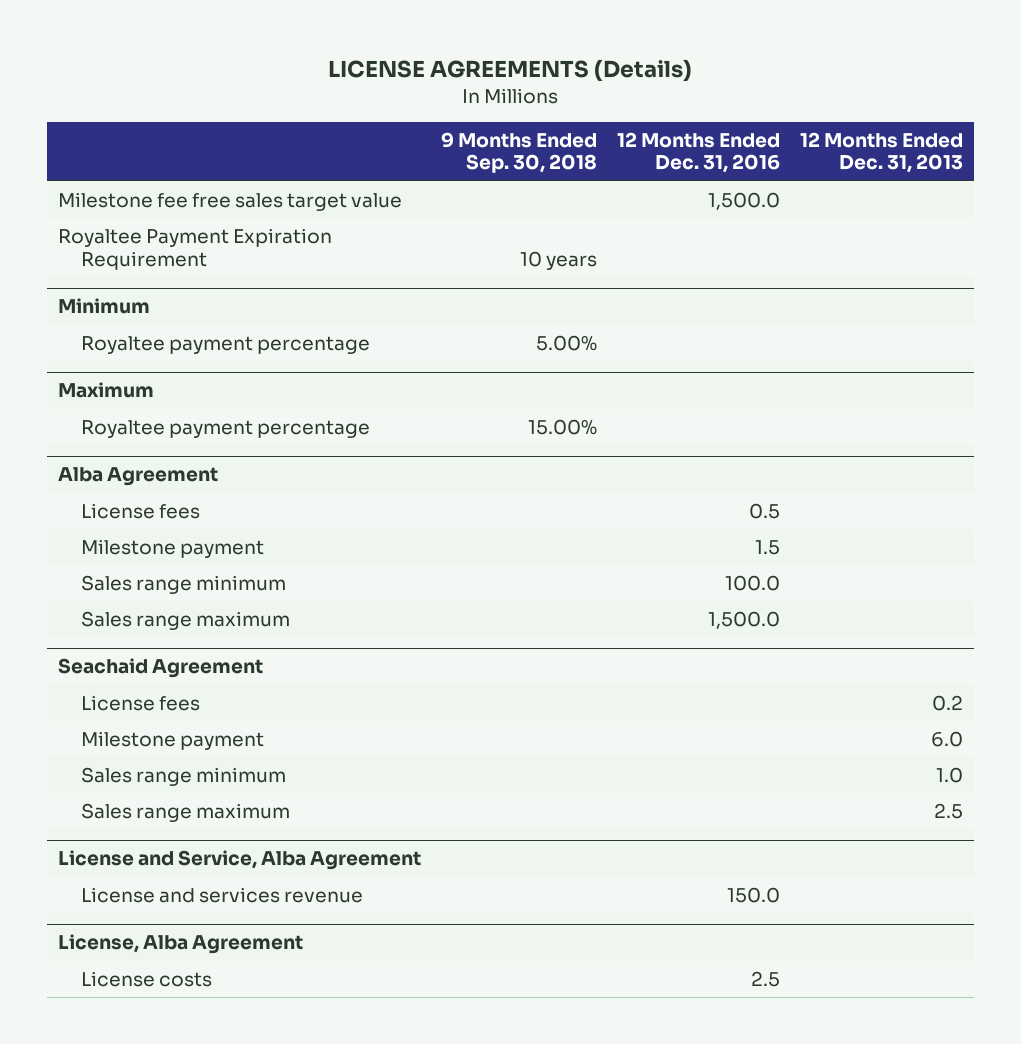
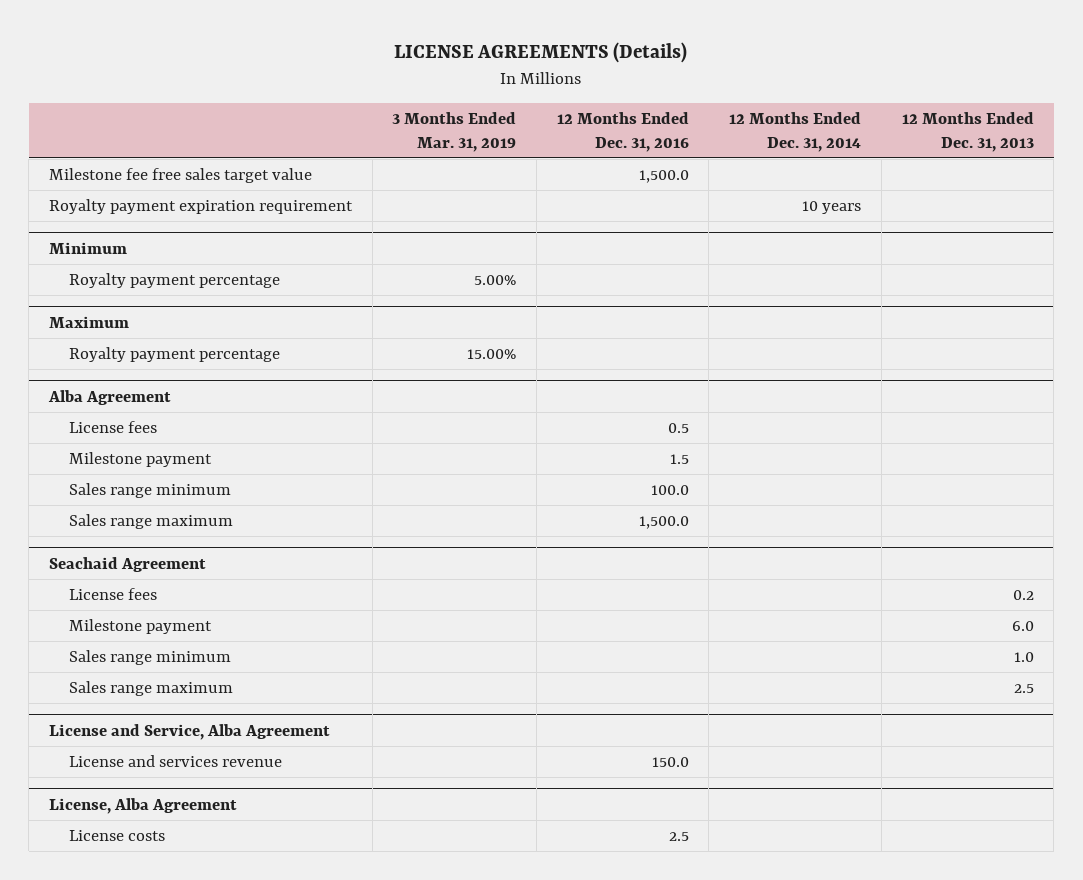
[440,131,597,174] 9 Months Ended Sep. 30, 2018 -> none
none -> [392,111,517,152] 3 Months Ended Mar. 31, 2019
none -> [729,111,862,152] 12 Months Ended Dec. 31, 2014
[57,228,332,270] Royaltee Payment Expiration Requirement -> [49,198,354,214] Royalty payment expiration requirement
[81,336,371,355] Royaltee payment percentage -> [69,272,281,288] Royalty payment percentage
[81,420,371,439] Royaltee payment percentage -> [69,346,281,362] Royalty payment percentage

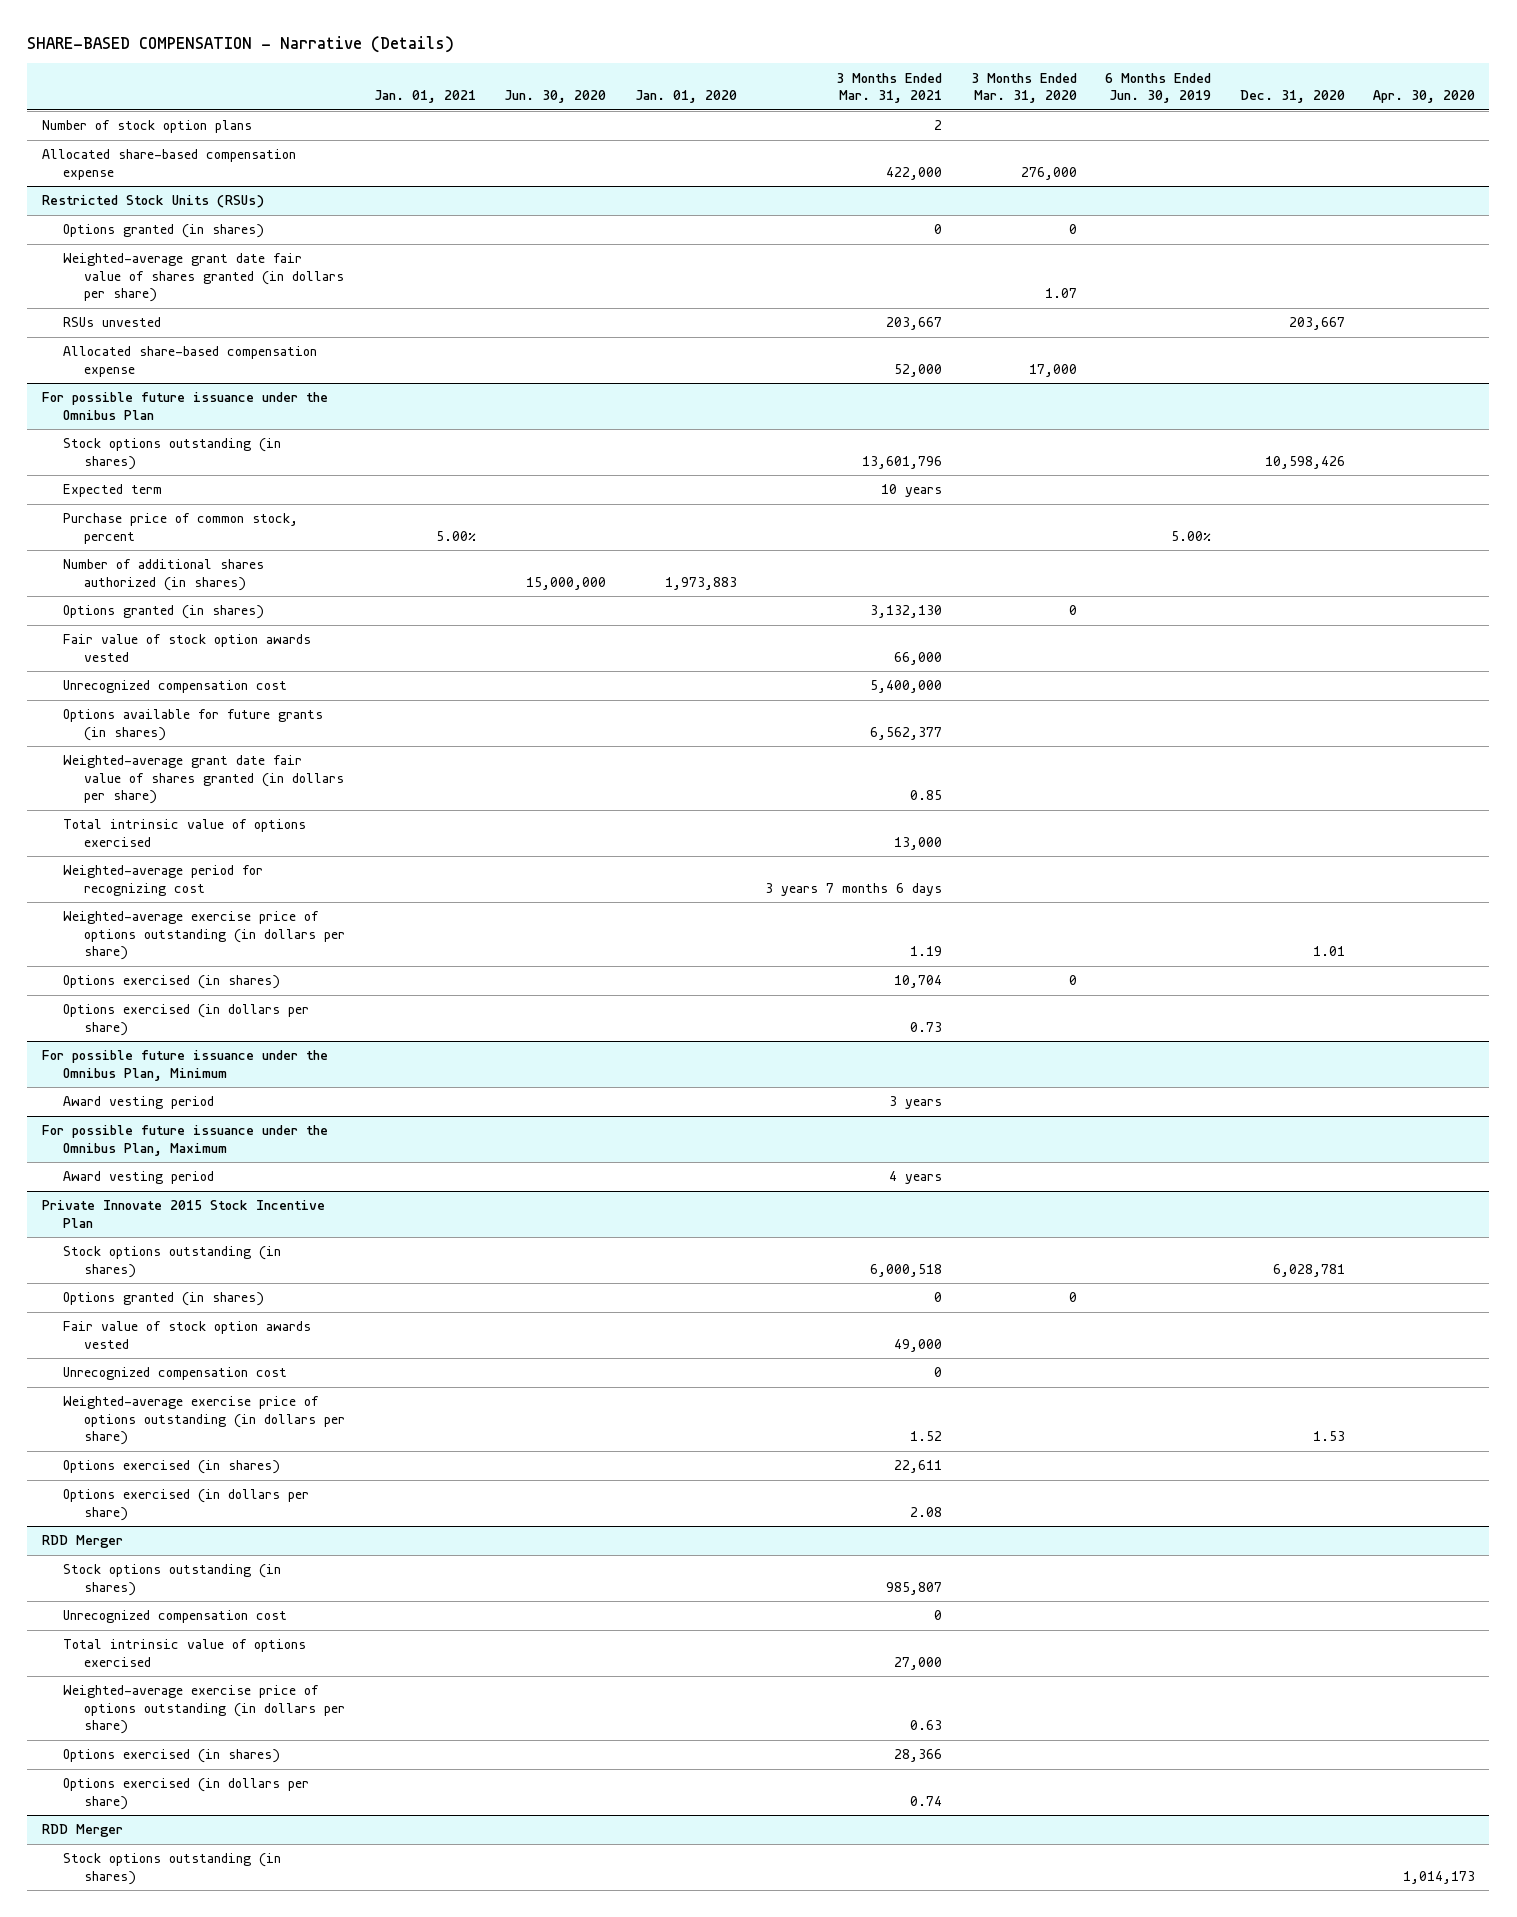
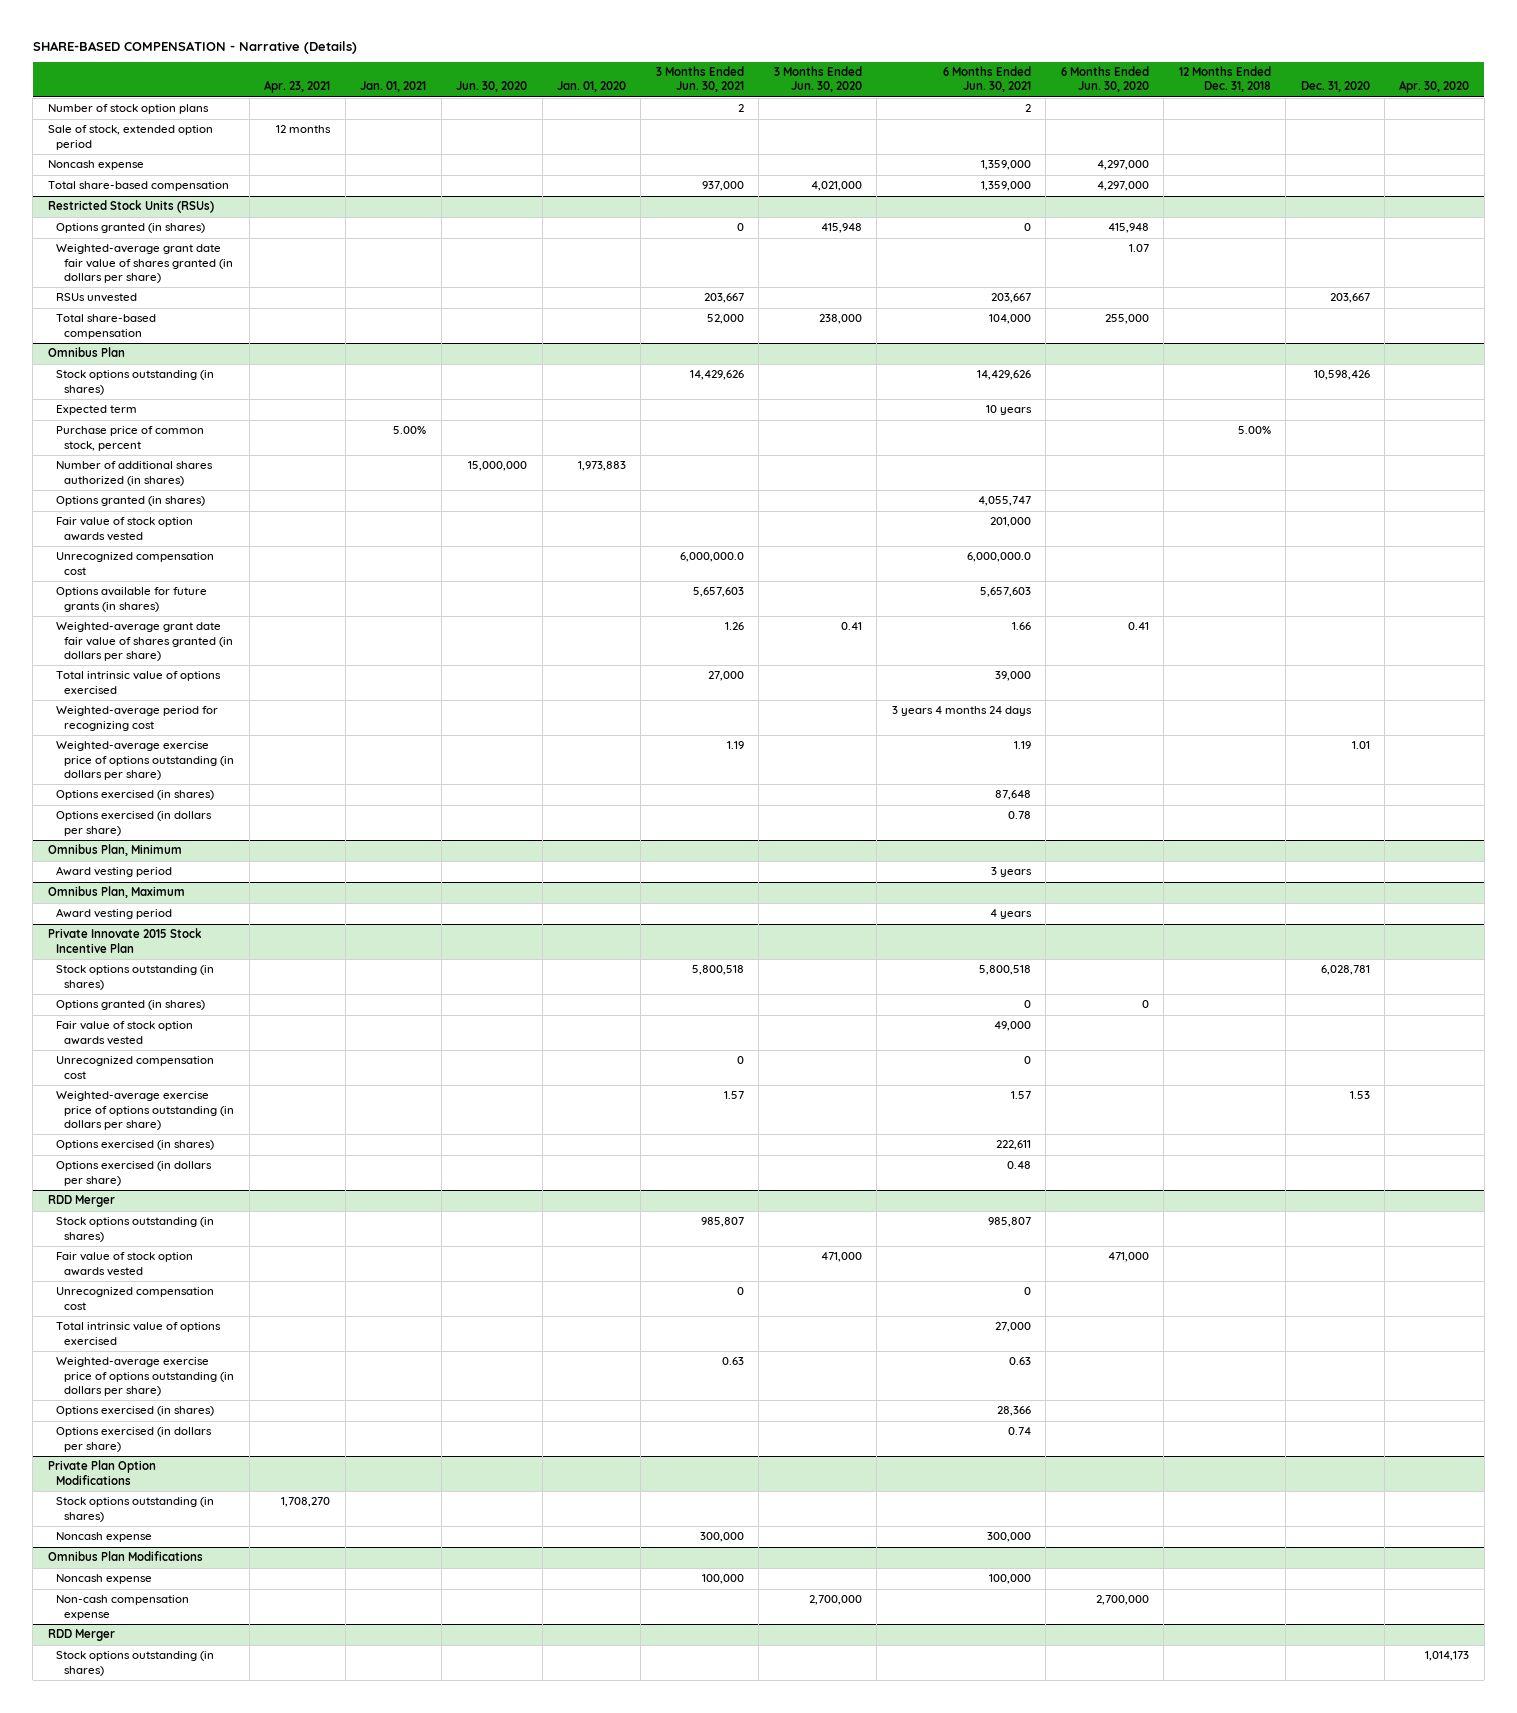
[836,72,943,104] 3 Months Ended Mar. 31, 2021 -> none
[970,72,1077,104] 3 Months Ended Mar. 31, 2020 -> none
[1105,72,1212,104] 6 Months Ended Jun. 30, 2019 -> none
none -> [264,80,331,94] Apr. 23, 2021
none -> [655,66,744,93] 3 Months Ended Jun. 30, 2021
none -> [773,66,862,93] 3 Months Ended Jun. 30, 2020
none -> [942,66,1031,93] 6 Months Ended Jun. 30, 2021
none -> [1060,66,1149,93] 6 Months Ended Jun. 30, 2020
none -> [1178,66,1271,93] 12 Months Ended Dec. 31, 2018
none -> [47,125,213,150] Sale of stock, extended option period
none -> [47,160,144,171] Noncash expense
[41,149,296,180] Allocated share-based compensation expense -> [47,181,229,192] Total share-based compensation
[62,346,317,377] Allocated share-based compensation expense -> [56,314,157,339] Total share-based compensation
[41,392,328,420] For possible future issuance under the Omnibus Plan -> [47,347,125,358] Omnibus Plan
[41,1050,328,1081] For possible future issuance under the Omnibus Plan, Minimum -> [47,844,182,857] Omnibus Plan, Minimum
[41,1125,328,1156] For possible future issuance under the Omnibus Plan, Maximum -> [47,886,185,899] Omnibus Plan, Maximum
none -> [56,1252,194,1276] Fair value of stock option awards vested
none -> [47,1460,156,1485] Private Plan Option Modifications
none -> [56,1497,215,1522] Stock options outstanding (in shares)
none -> [56,1532,153,1543] Noncash expense
none -> [47,1551,203,1562] Omnibus Plan Modifications
none -> [56,1574,153,1585] Noncash expense
none -> [56,1595,190,1620] Non-cash compensation expense

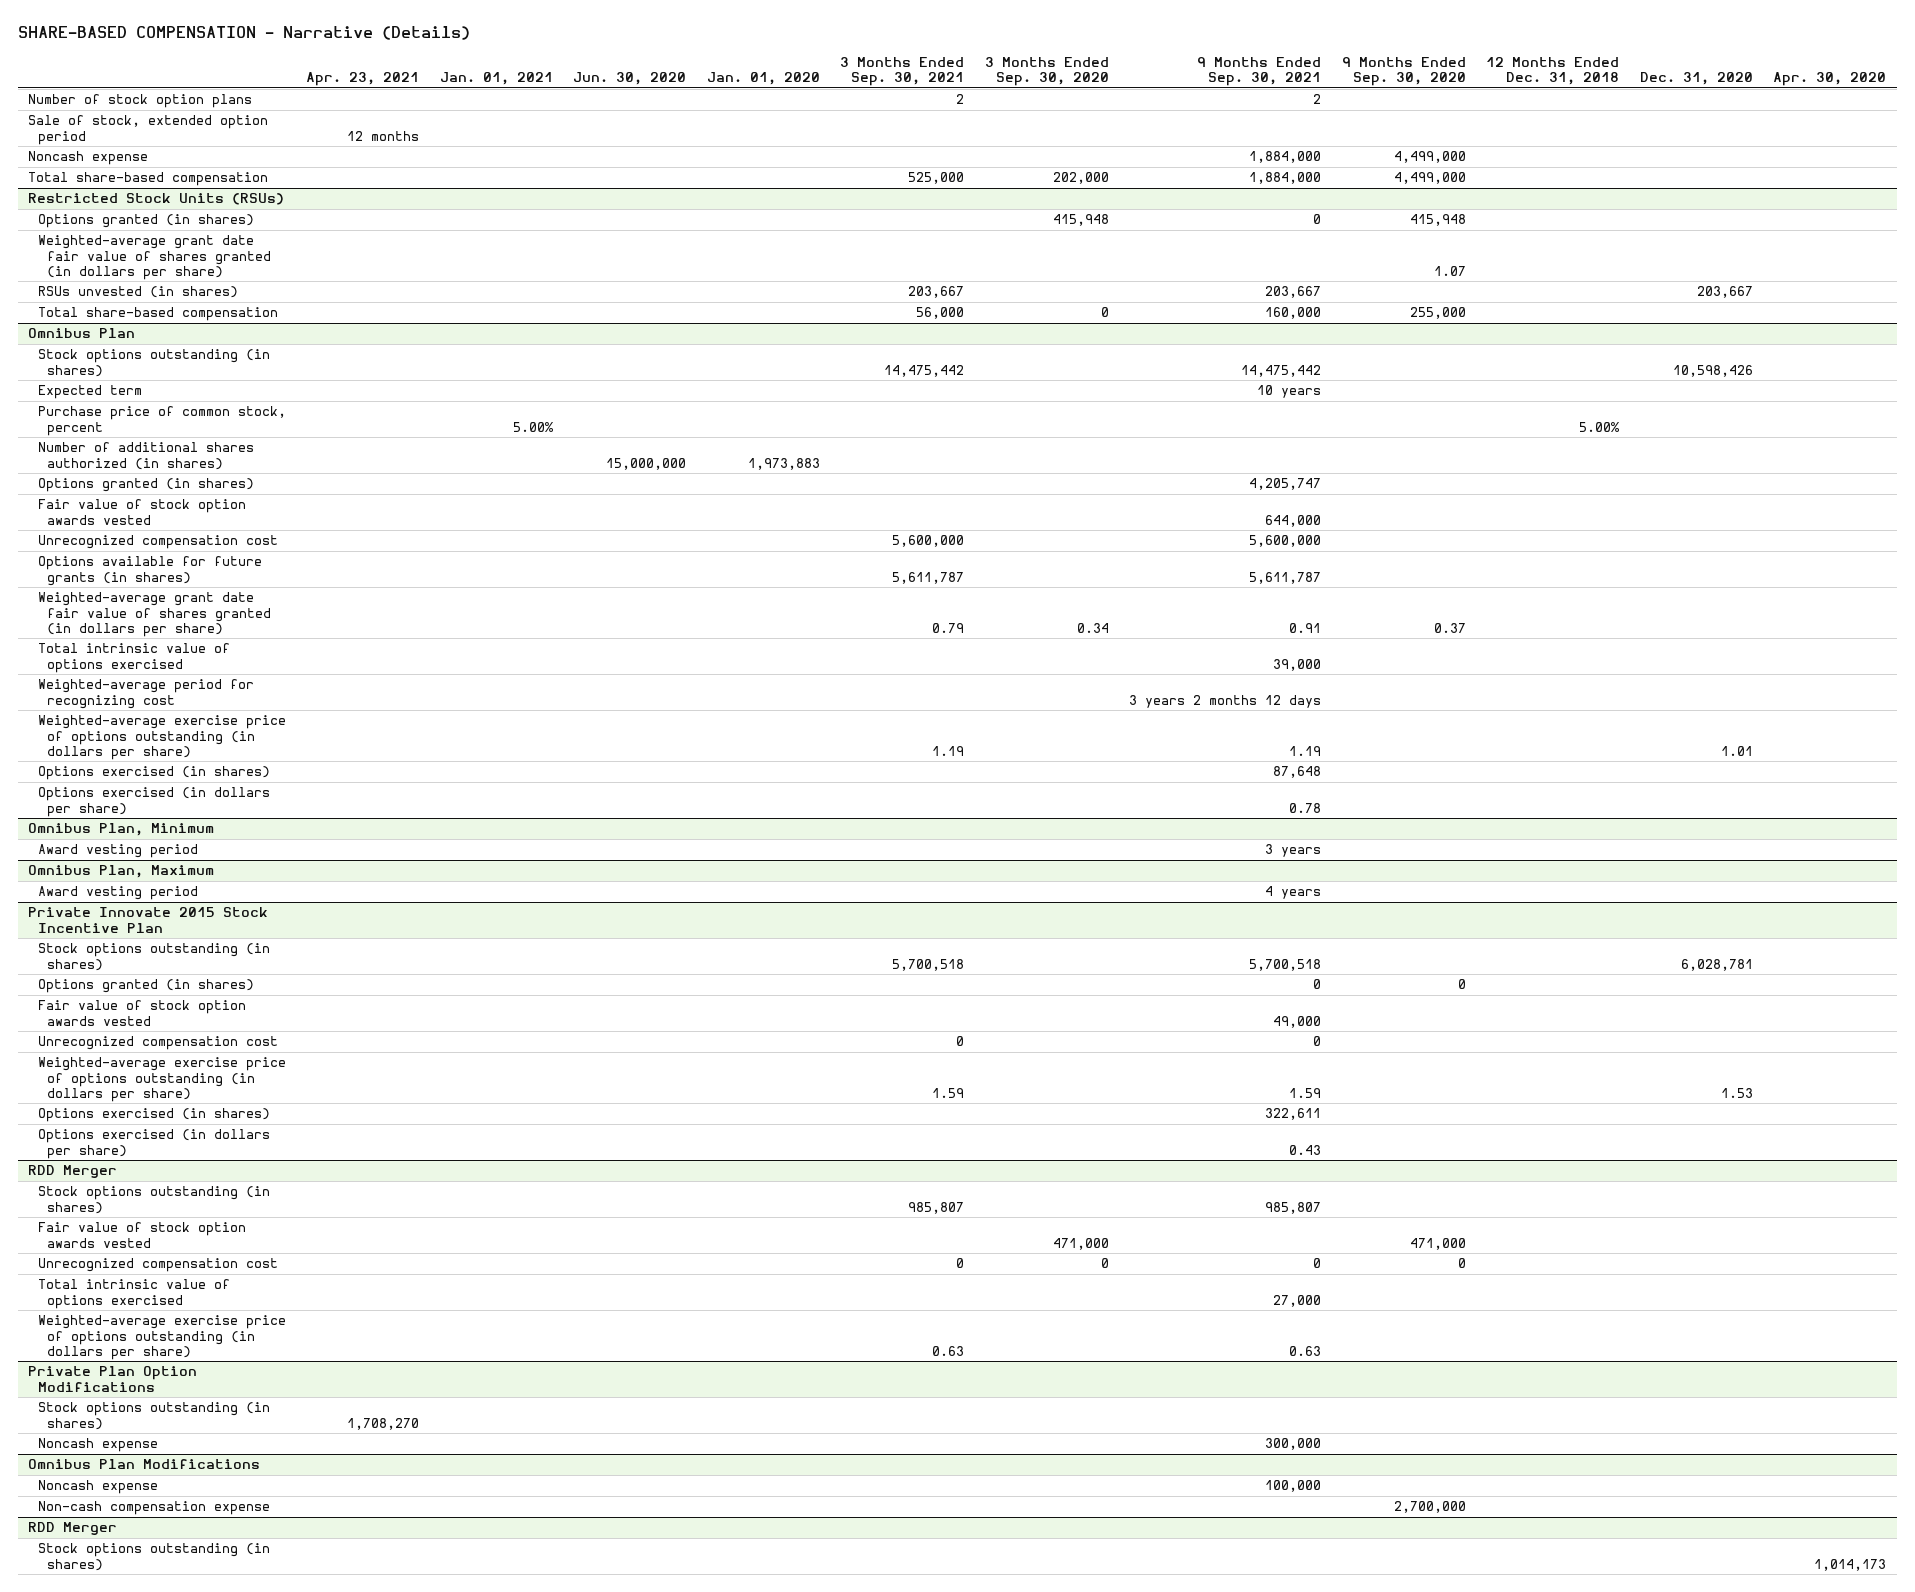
[655,66,744,93] 3 Months Ended Jun. 30, 2021 -> none
[773,66,862,93] 3 Months Ended Jun. 30, 2020 -> none
[942,66,1031,93] 6 Months Ended Jun. 30, 2021 -> none
[1060,66,1149,93] 6 Months Ended Jun. 30, 2020 -> none
none -> [840,56,965,87] 3 Months Ended Sep. 30, 2021
none -> [984,56,1109,87] 3 Months Ended Sep. 30, 2020
none -> [1197,56,1322,87] 9 Months Ended Sep. 30, 2021
none -> [1341,56,1466,87] 9 Months Ended Sep. 30, 2020
[56,293,138,303] RSUs unvested -> [37,286,238,299] RSUs unvested (in shares)
[56,1406,215,1417] Options exercised (in shares) -> none
[56,1427,213,1452] Options exercised (in dollars per share) -> none

